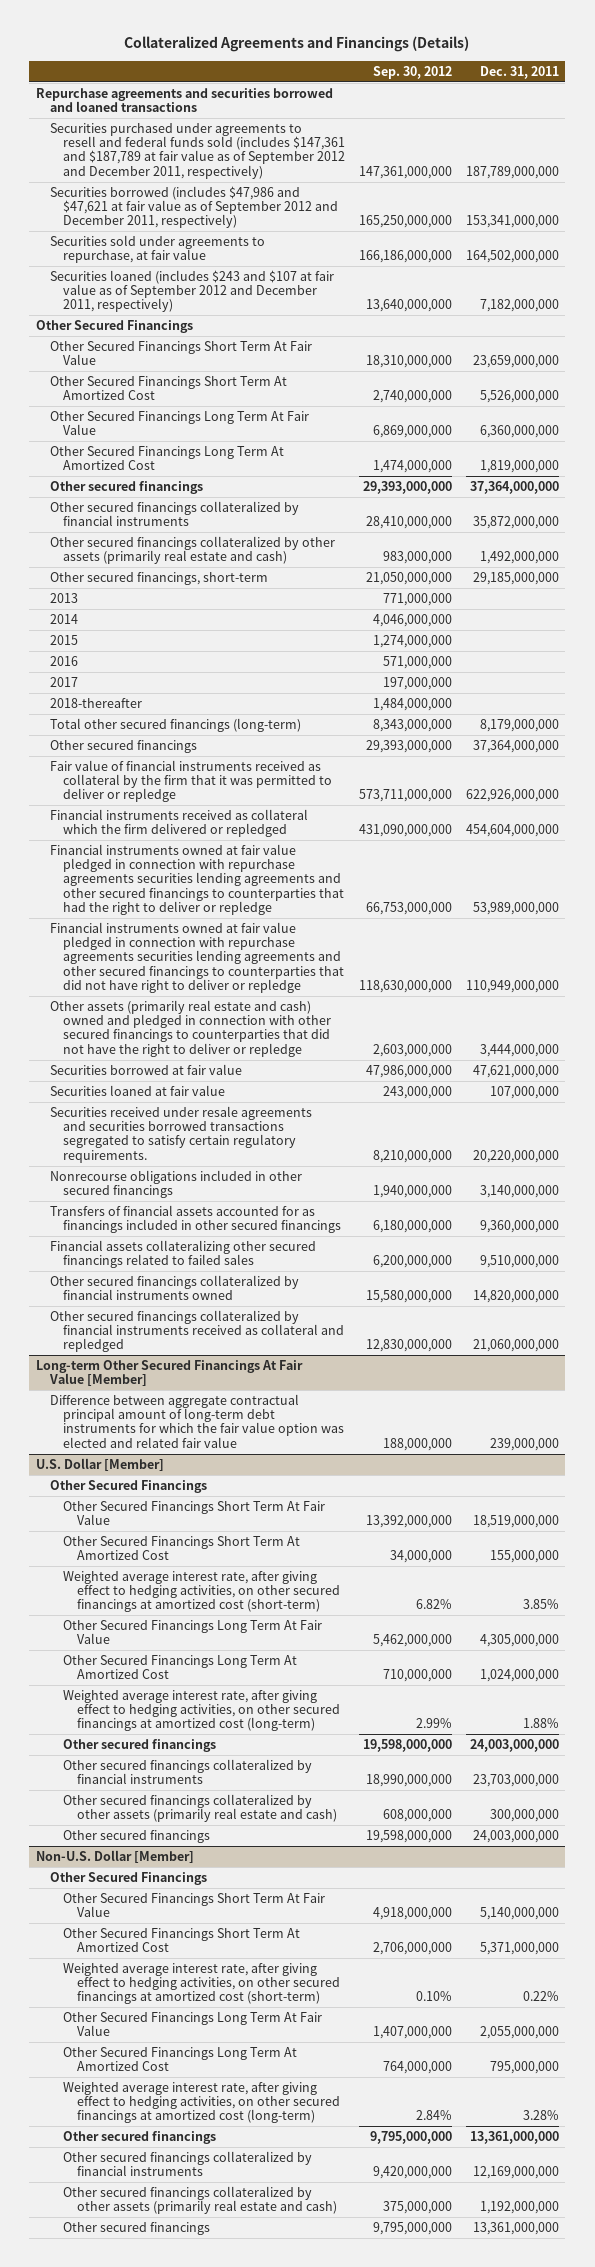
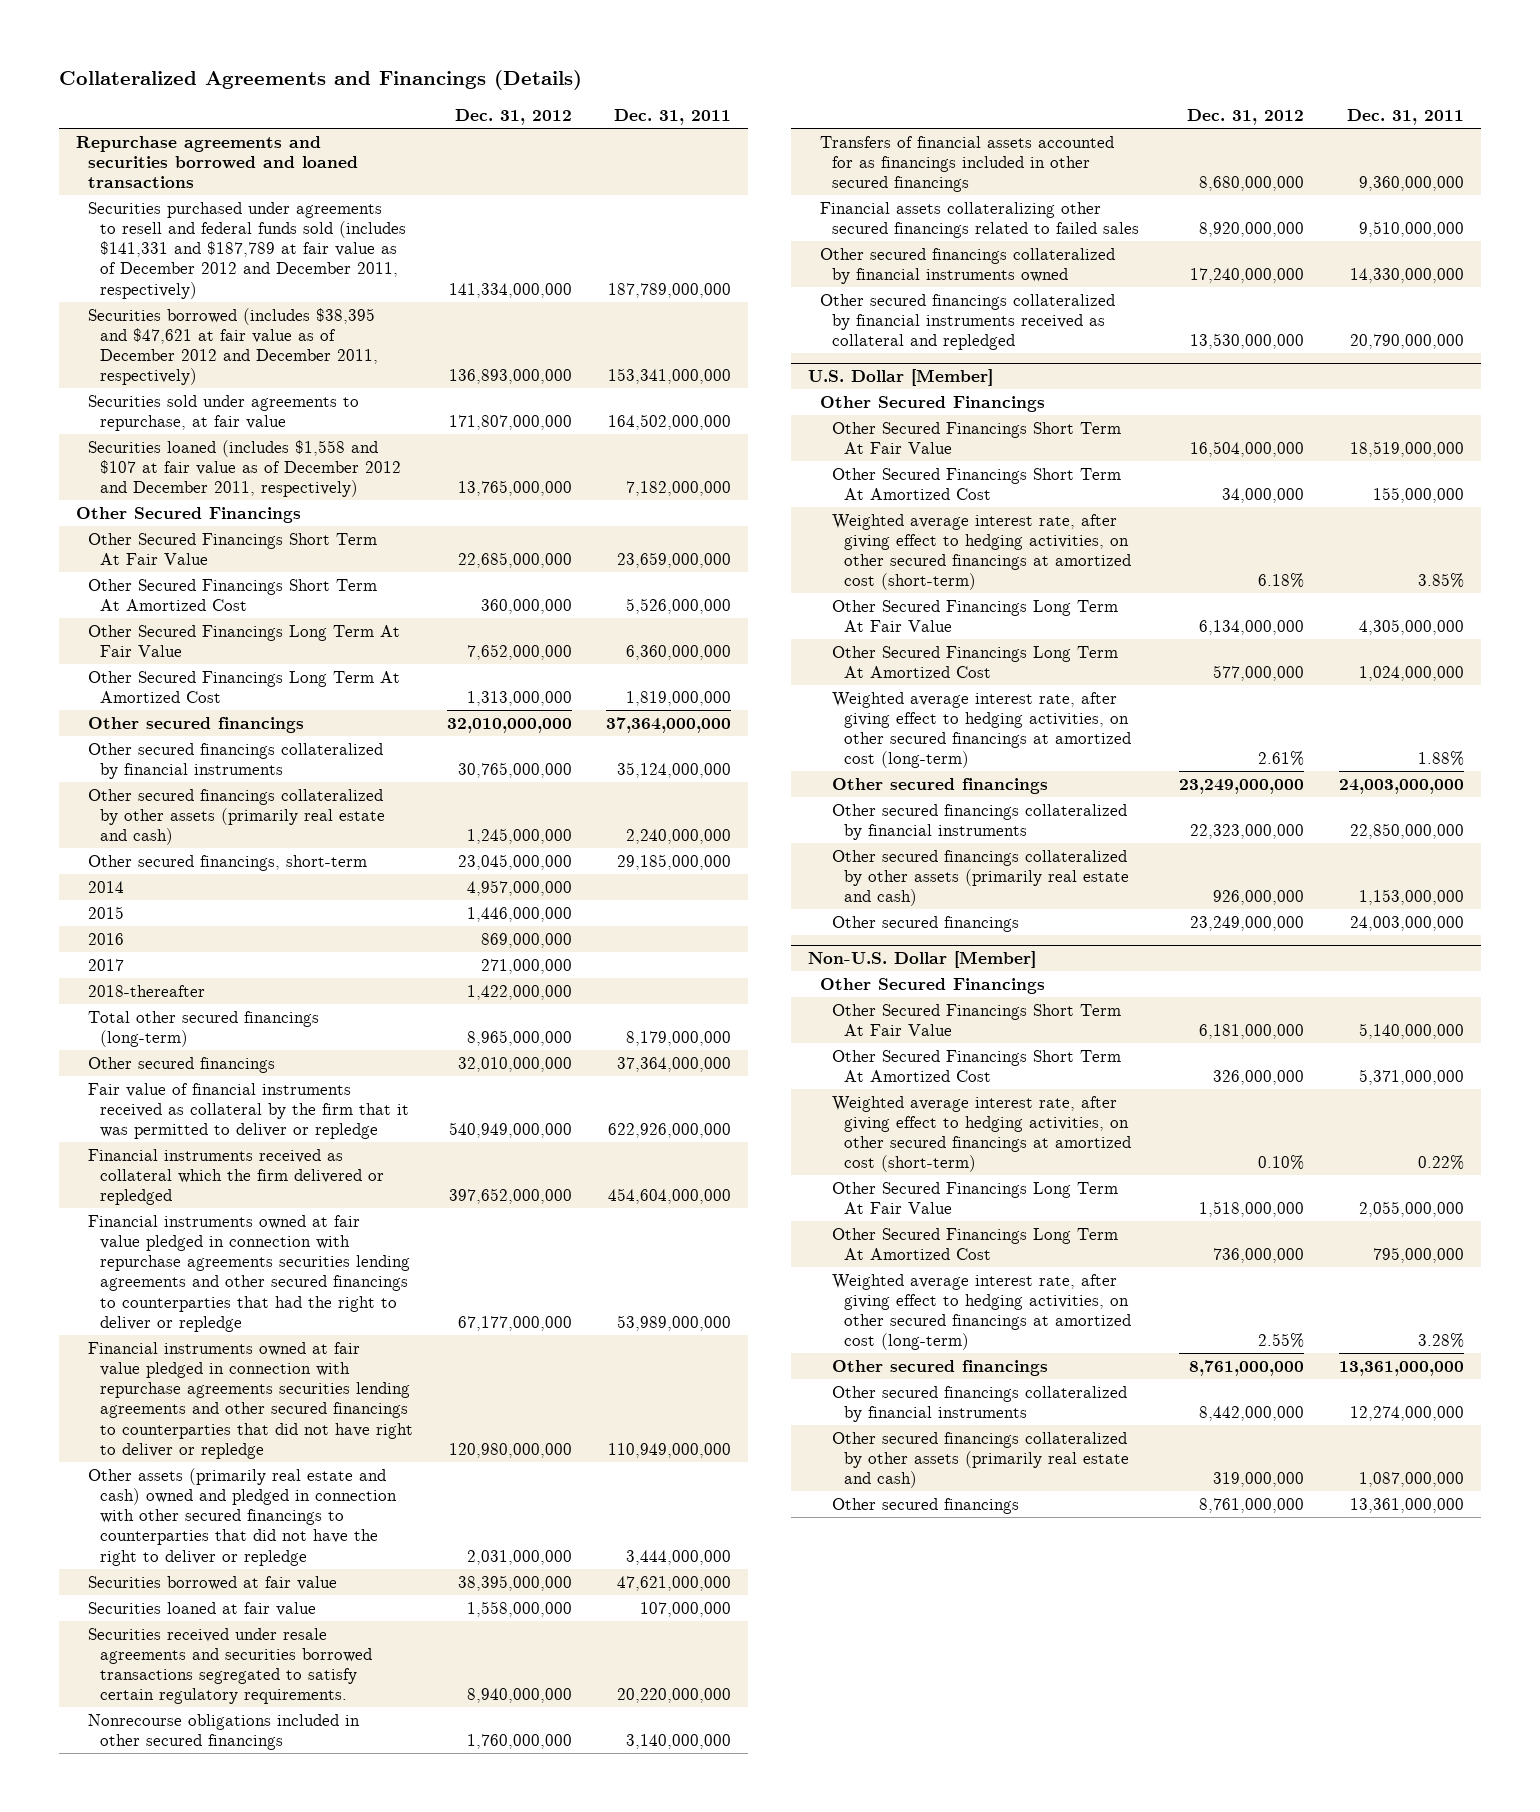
[372,65,452,79] Sep. 30, 2012 -> none
none -> [455,109,573,126] Dec. 31, 2012
[49,123,346,179] Securities purchased under agreements to resell and federal funds sold (includes $147,361 and $187,789 at fair value as of September 2012 and December 2011, respectively) -> [88,201,407,299] Securities purchased under agreements to resell and federal funds sold (includes $141,331 and $187,789 at fair value as of December 2012 and December 2011, respectively)
[49,186,339,229] Securities borrowed (includes $47,986 and $47,621 at fair value as of September 2012 and December 2011, respectively) -> [88,307,379,386] Securities borrowed (includes $38,395 and $47,621 at fair value as of December 2012 and December 2011, respectively)
[49,270,334,313] Securities loaned (includes $243 and $107 at fair value as of September 2012 and December 2011, respectively) -> [88,439,402,498] Securities loaned (includes $1,558 and $107 at fair value as of December 2012 and December 2011, respectively)
[472,516,559,530] 35,872,000,000 -> [617,761,732,778] 35,124,000,000
[479,551,559,565] 1,492,000,000 -> [626,829,732,845] 2,240,000,000
[49,593,78,604] 2013 -> none
[36,1360,304,1387] Long-term Other Secured Financings At Fair Value [Member] -> none
[49,1394,345,1448] Difference between aggregate contractual principal amount of long-term debt instruments for which the fair value option was elected and related fair value -> none
[472,1290,559,1304] 14,820,000,000 -> [1349,267,1464,283] 14,330,000,000
[472,1339,559,1353] 21,060,000,000 -> [1349,334,1464,350] 20,790,000,000
[472,1774,559,1788] 23,703,000,000 -> [1349,822,1464,839] 22,850,000,000
[489,1809,559,1823] 300,000,000 -> [1358,889,1464,906] 1,153,000,000
[472,2166,559,2180] 12,169,000,000 -> [1349,1405,1464,1421] 12,274,000,000
[479,2201,559,2215] 1,192,000,000 -> [1358,1472,1464,1488] 1,087,000,000

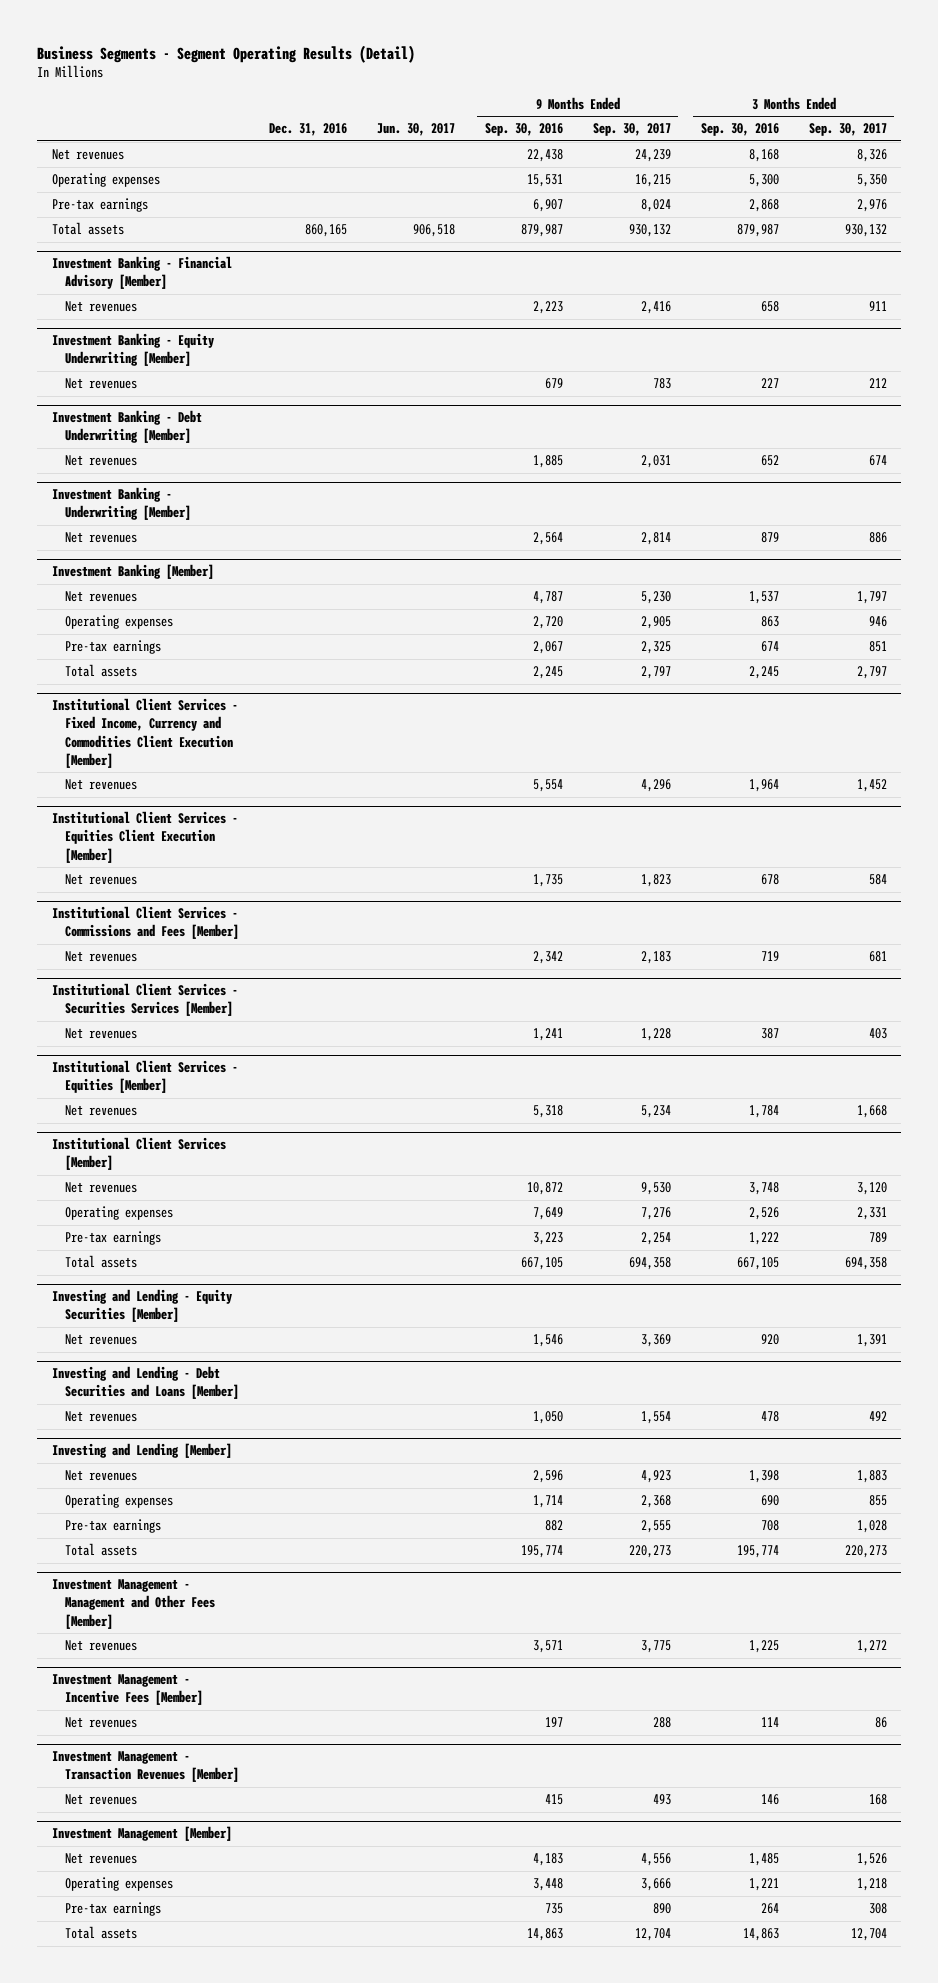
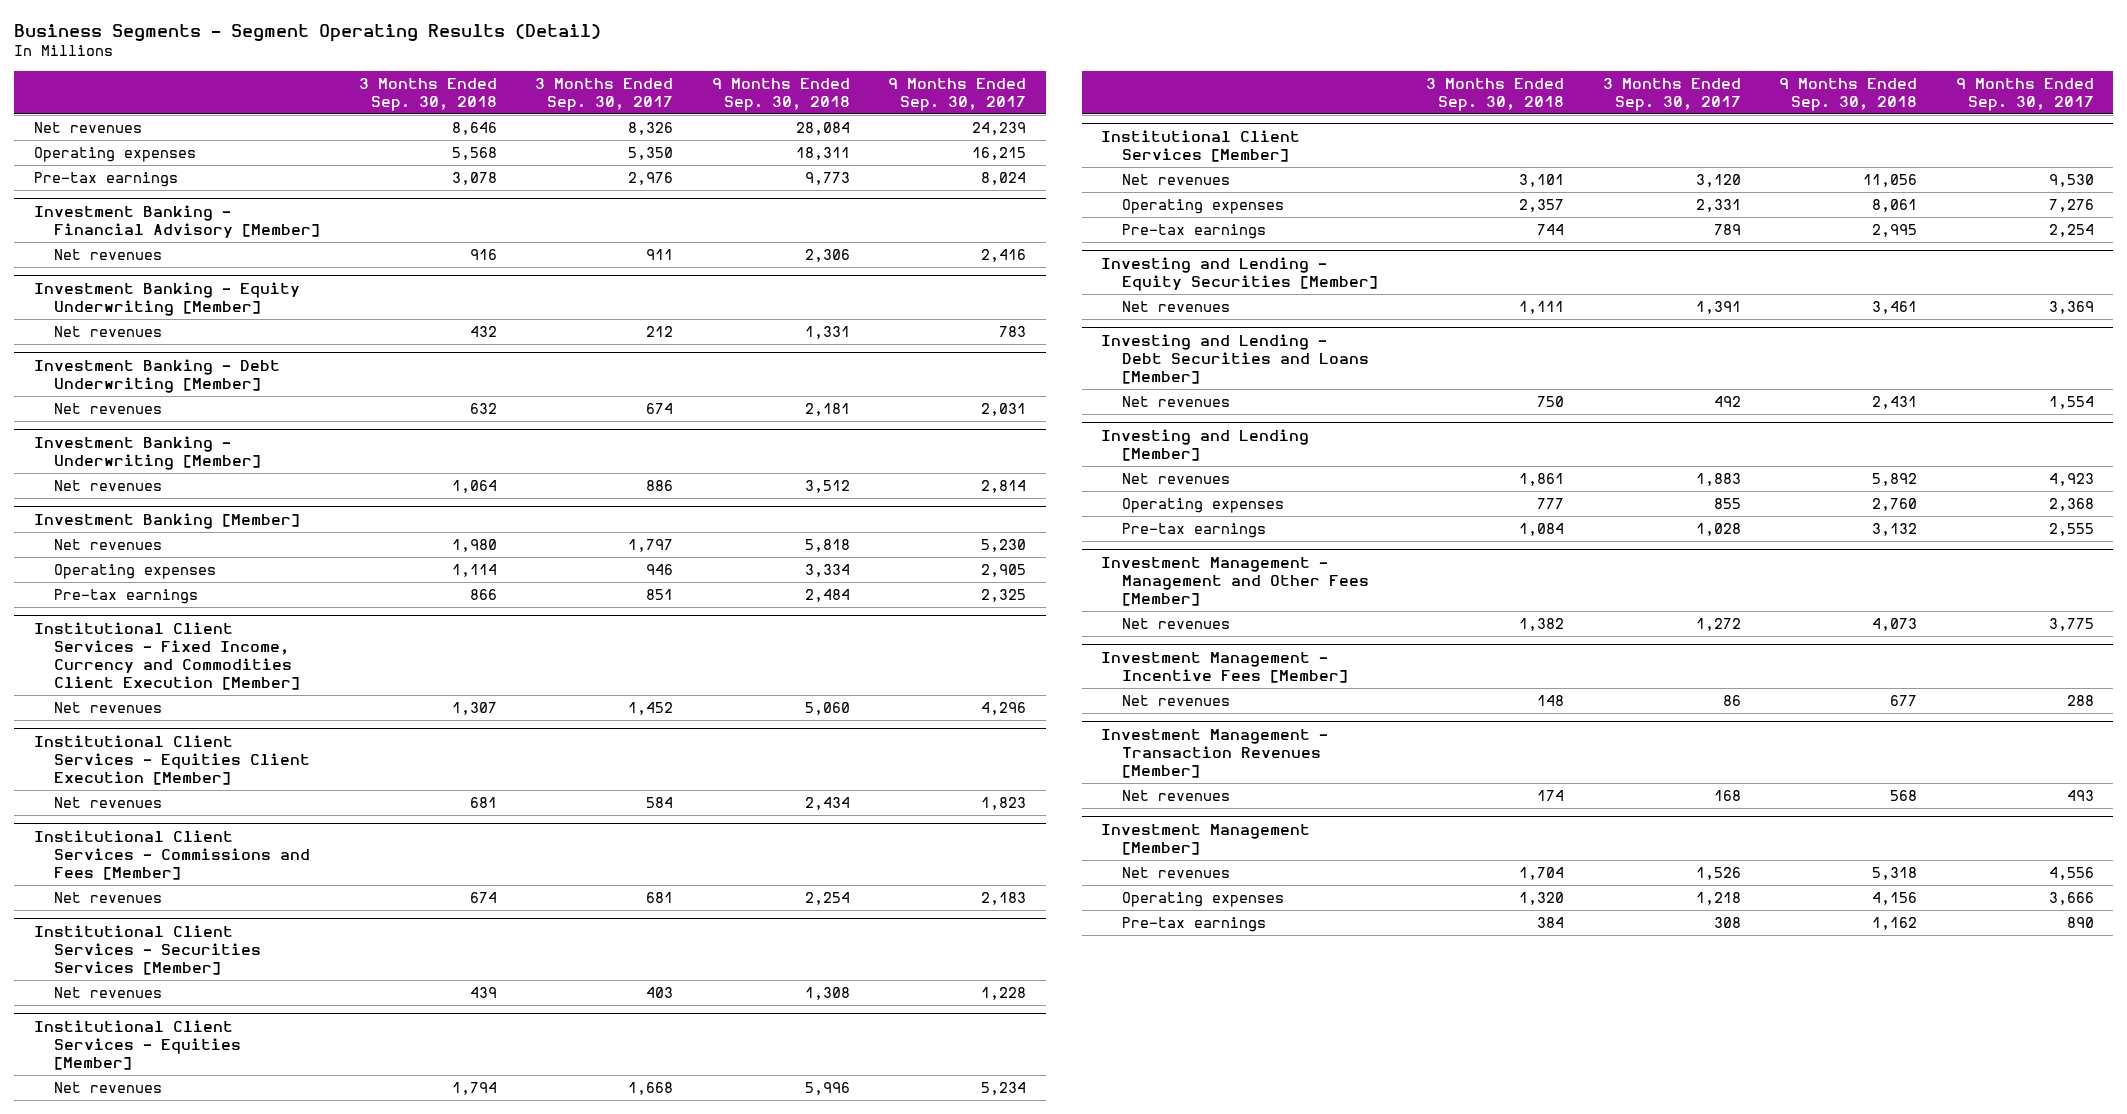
[269,123,348,137] Dec. 31, 2016 -> none
[377,123,456,137] Jun. 30, 2017 -> none
[484,123,563,137] Sep. 30, 2016 -> none
[700,123,779,137] Sep. 30, 2016 -> none
none -> [358,77,497,111] 3 Months Ended Sep. 30, 2018
none -> [711,77,850,111] 9 Months Ended Sep. 30, 2018
[51,222,124,236] Total assets -> none
[65,664,138,678] Total assets -> none
[65,1255,138,1269] Total assets -> none
[65,1543,138,1557] Total assets -> none
[65,1926,138,1940] Total assets -> none

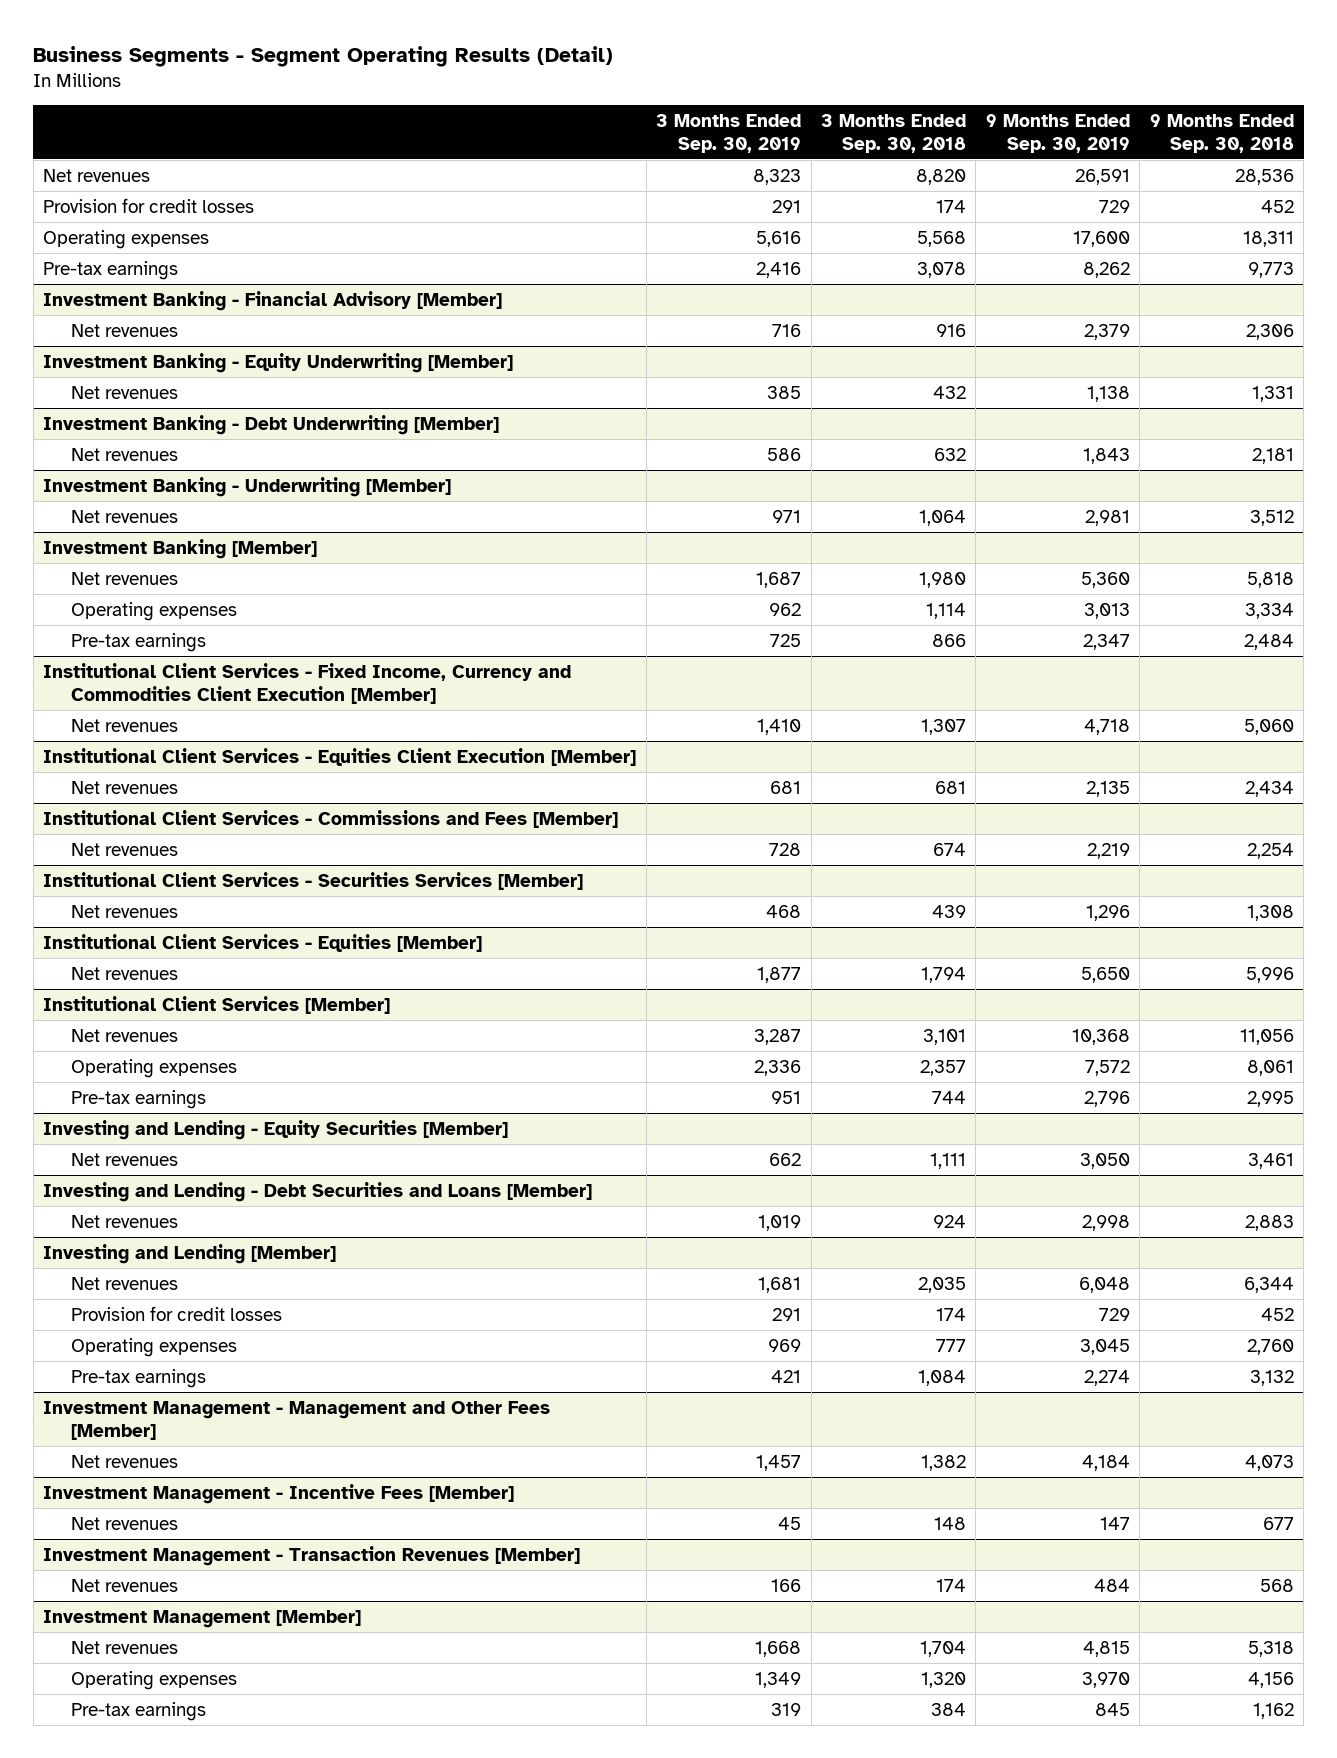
[535,77,674,111] 3 Months Ended Sep. 30, 2017 -> none
[888,77,1027,111] 9 Months Ended Sep. 30, 2017 -> none
none -> [656,113,802,153] 3 Months Ended Sep. 30, 2019
none -> [985,113,1130,153] 9 Months Ended Sep. 30, 2019
[451,122,497,136] 8,646 -> [916,168,967,185] 8,820
[795,122,850,136] 28,084 -> [1234,168,1294,185] 28,536
none -> [43,197,255,213] Provision for credit losses
[1537,396,1565,408] 750 -> [933,1214,967,1228] 924
[1872,396,1918,410] 2,431 -> [1244,1214,1294,1231] 2,883
[1519,473,1565,487] 1,861 -> [918,1276,967,1293] 2,035
[1872,473,1918,487] 5,892 -> [1243,1276,1294,1293] 6,344
none -> [71,1305,283,1321] Provision for credit losses

